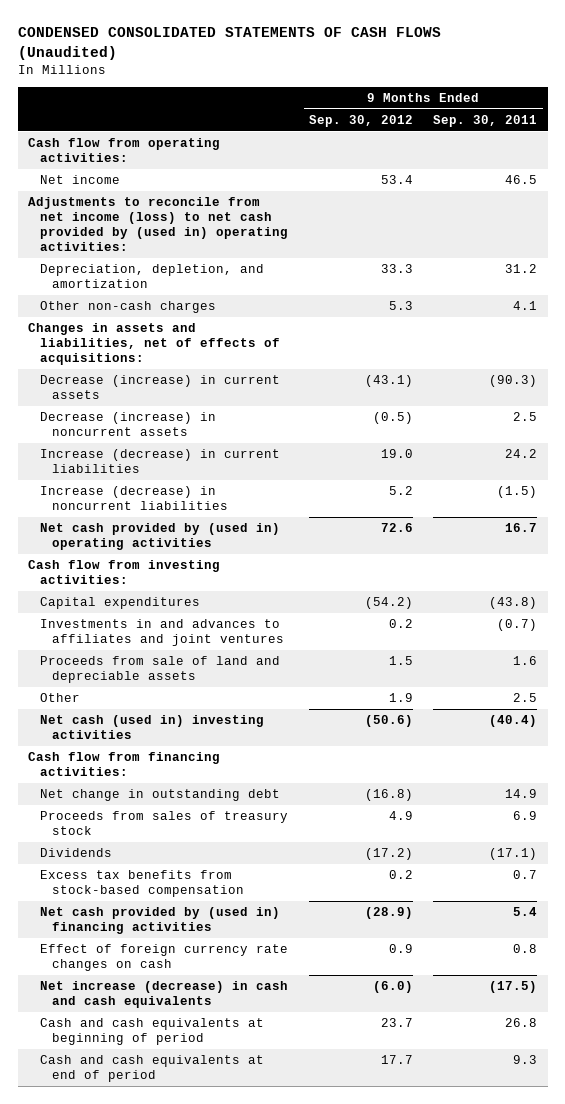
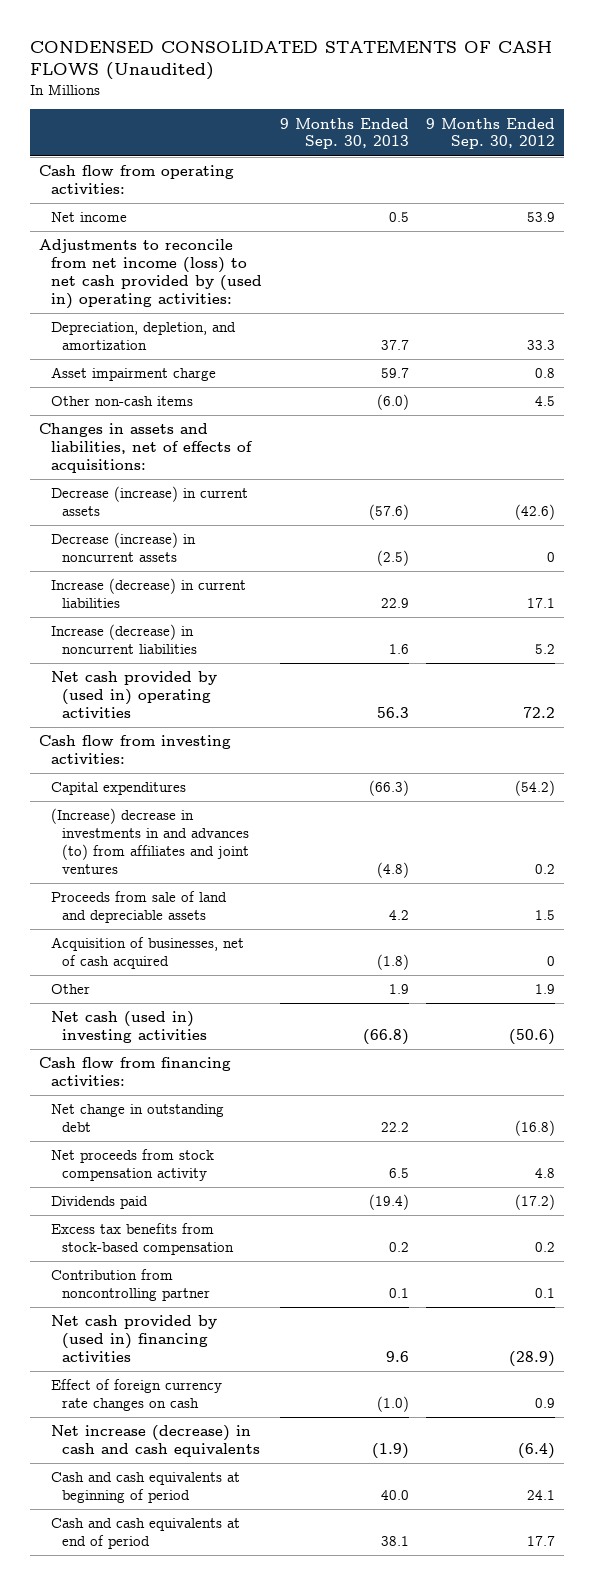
[433,114,538,127] Sep. 30, 2011 -> none
none -> [279,117,409,150] 9 Months Ended Sep. 30, 2013
[380,175,413,185] 53.4 -> [527,212,556,223] 53.9
none -> [50,367,216,382] Asset impairment charge
[40,301,217,314] Other non-cash charges -> [50,396,193,407] Other non-cash items
[388,301,413,311] 5.3 -> [535,396,556,407] 4.5
[364,375,413,388] (43.1) -> [515,504,556,521] (42.6)
[372,412,413,425] (0.5) -> [547,552,556,563] 0
[380,449,413,459] 19.0 -> [527,598,556,609] 17.1
[380,523,413,533] 72.6 -> [523,706,556,718] 72.2
[40,619,285,647] Investments in and advances to affiliates and joint ventures -> [50,808,250,874] (Increase) decrease in investments in and advances (to) from affiliates and joint ventures
none -> [50,937,244,970] Acquisition of businesses, net of cash acquired
[40,811,289,836] Proceeds from sales of treasury stock -> [50,1149,214,1182] Net proceeds from stock compensation activity
[388,811,413,821] 4.9 -> [535,1168,556,1179] 4.8
[40,848,113,858] Dividends -> [50,1196,148,1210] Dividends paid
none -> [50,1269,211,1302] Contribution from noncontrolling partner
[372,981,413,994] (6.0) -> [518,1443,556,1460] (6.4)
[380,1018,413,1028] 23.7 -> [527,1490,556,1501] 24.1

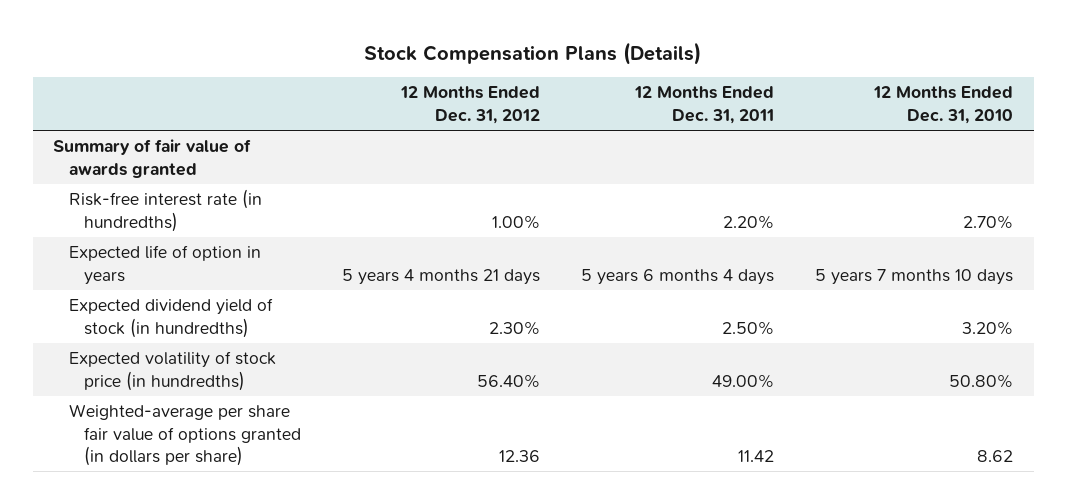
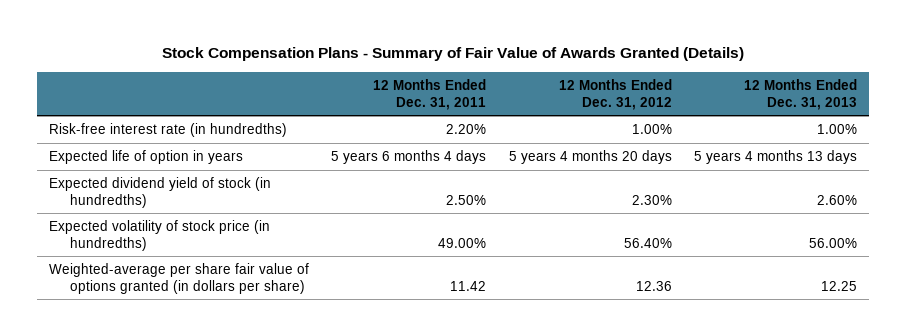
[364,41,702,65] Stock Compensation Plans (Details) -> [162,47,745,62] Stock Compensation Plans - Summary of Fair Value of Awards Granted (Details)
[873,86,1014,124] 12 Months Ended Dec. 31, 2010 -> none
none -> [744,79,858,110] 12 Months Ended Dec. 31, 2013
[53,139,252,178] Summary of fair value of awards granted -> none
[342,268,541,285] 5 years 4 months 21 days -> [508,150,672,165] 5 years 4 months 20 days

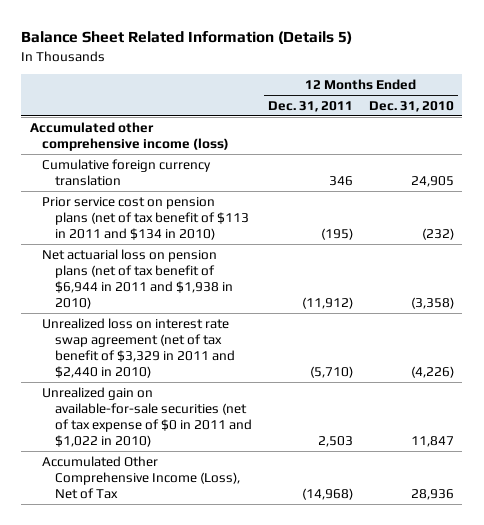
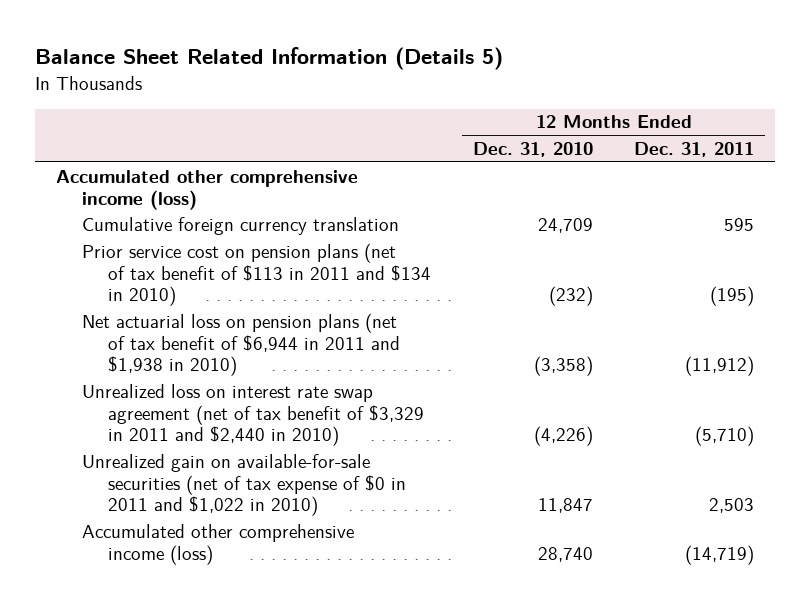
[328,175,353,186] 346 -> [724,217,755,231] 595
[411,175,455,187] 24,905 -> [537,217,593,233] 24,709
[42,455,240,499] Accumulated Other Comprehensive Income (Loss), Net of Tax -> [81,523,354,565] Accumulated other comprehensive income (loss)
[301,487,353,500] (14,968) -> [685,544,755,565] (14,719)
[411,488,455,500] 28,936 -> [537,546,593,562] 28,740

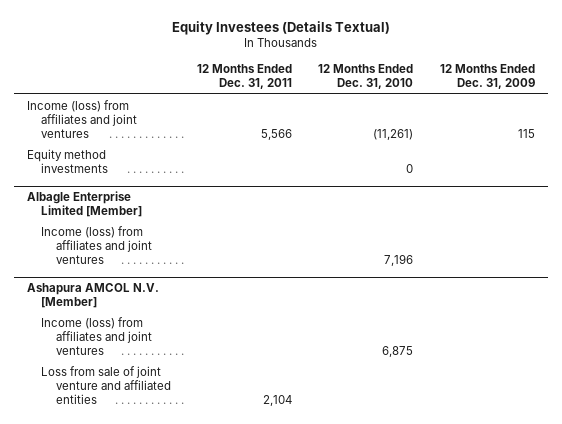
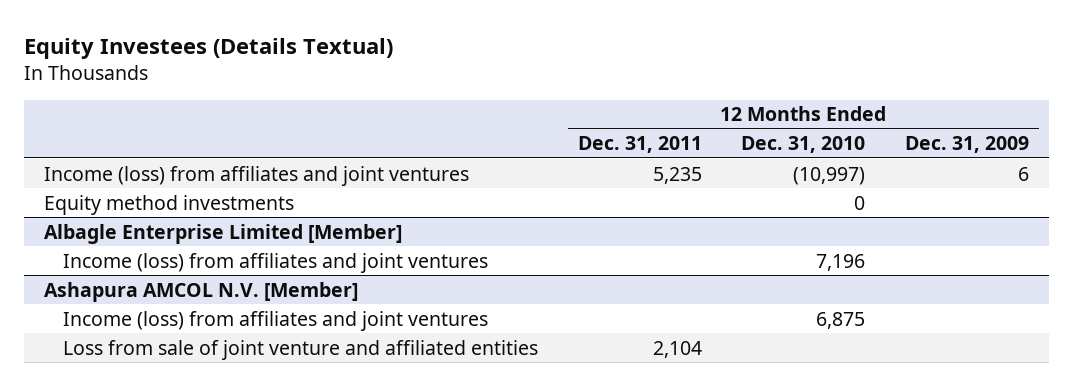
[261,128,293,140] 5,566 -> [652,166,702,184] 5,235
[373,128,414,140] (11,261) -> [793,166,866,185] (10,997)
[517,128,535,138] 115 -> [1017,166,1029,181] 6

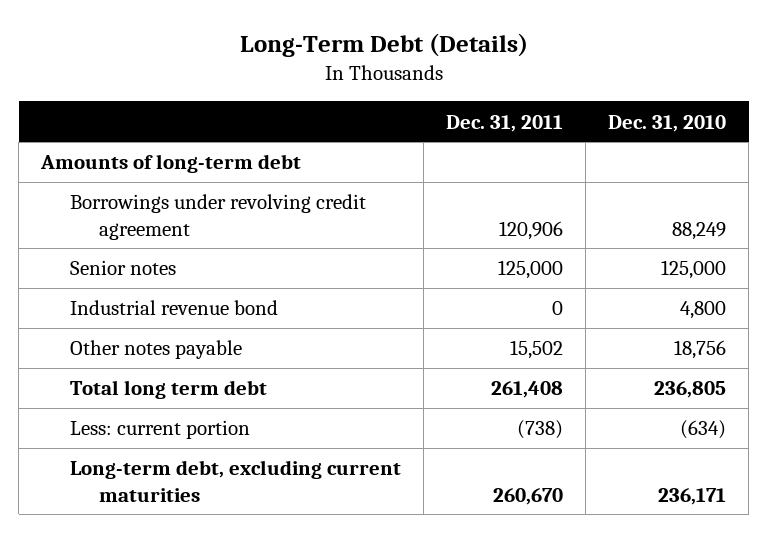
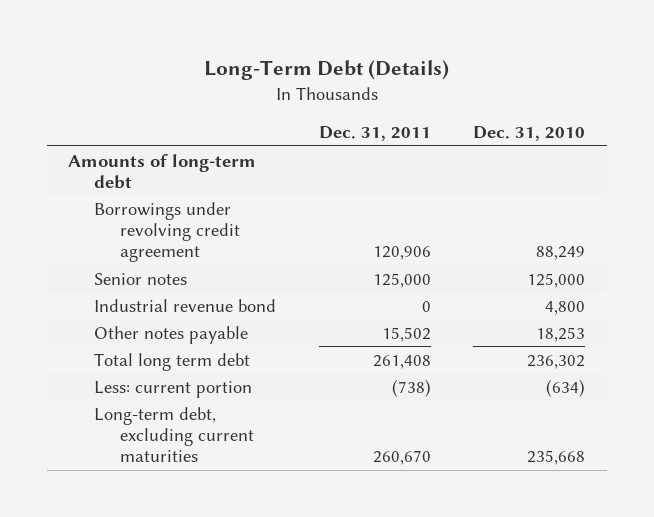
[674,340,727,360] 18,756 -> [536,326,586,342] 18,253
[654,381,727,399] 236,805 -> [527,354,586,369] 236,302
[658,487,727,505] 236,171 -> [527,450,586,466] 235,668

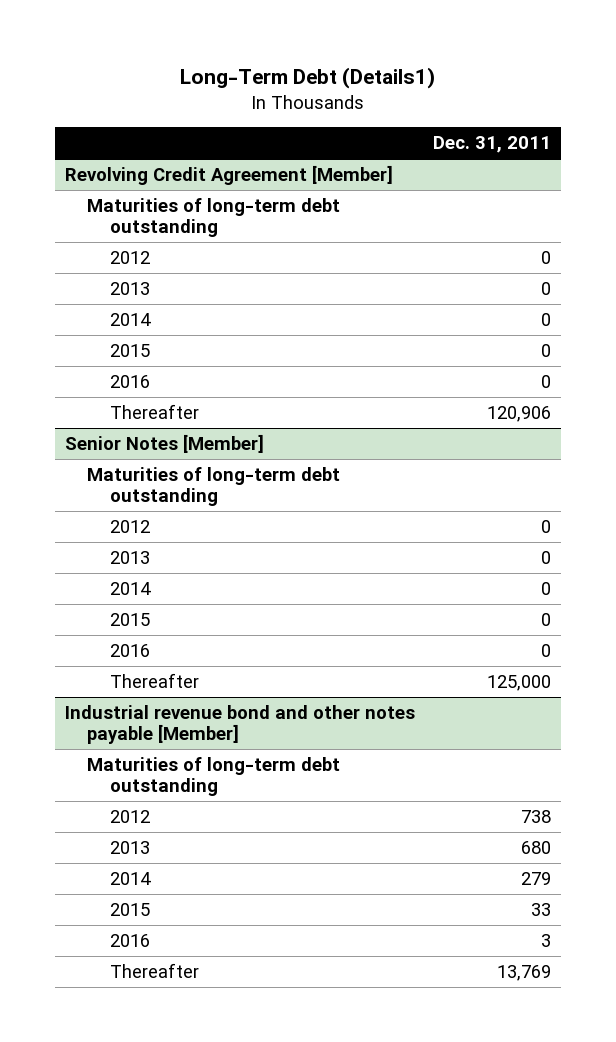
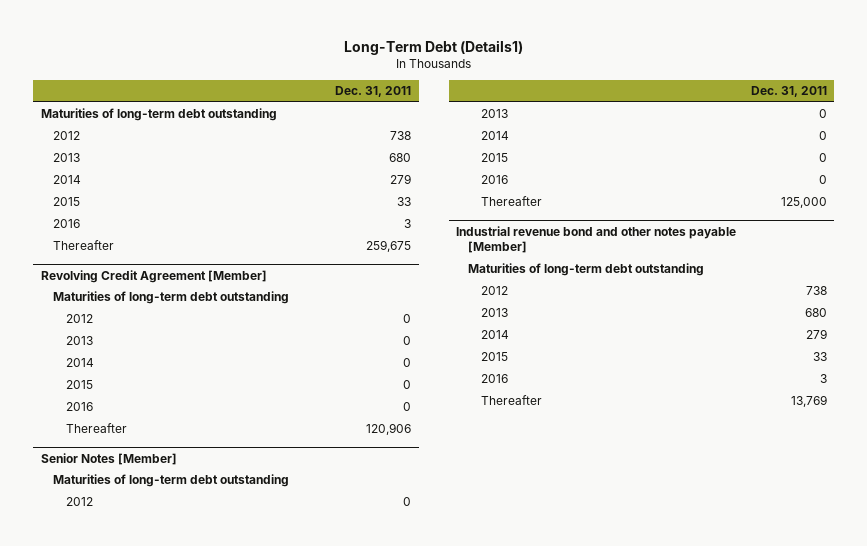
none -> [40,108,277,122] Maturities of long-term debt outstanding
none -> [53,131,81,141] 2012
none -> [53,153,81,163] 2013
none -> [53,175,82,185] 2014
none -> [53,197,81,207] 2015
none -> [53,219,81,229] 2016
none -> [53,240,115,251] Thereafter

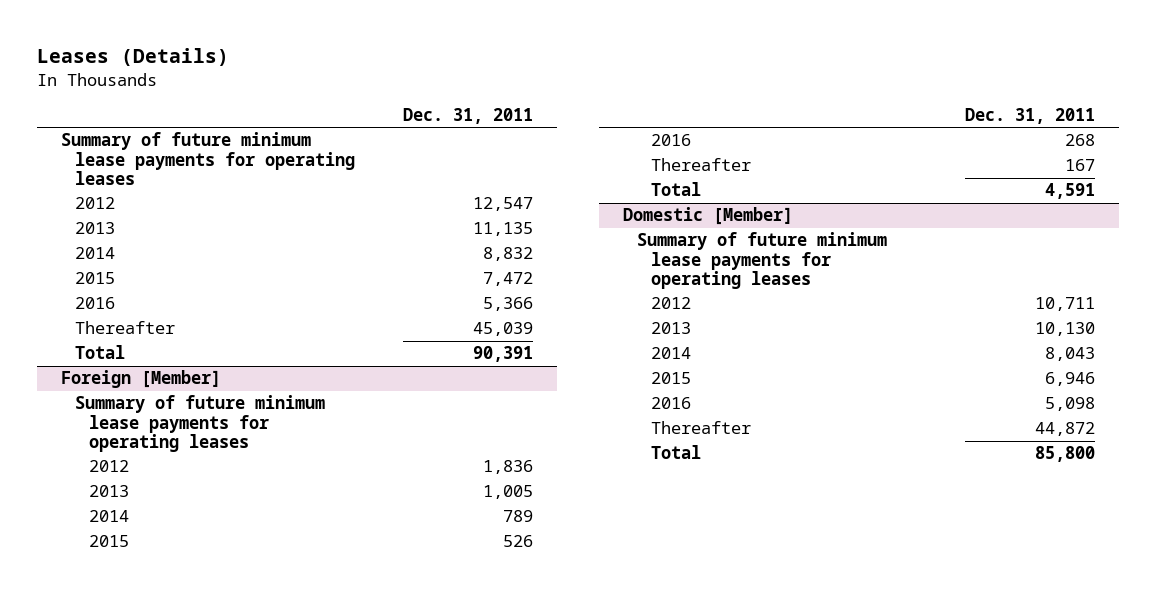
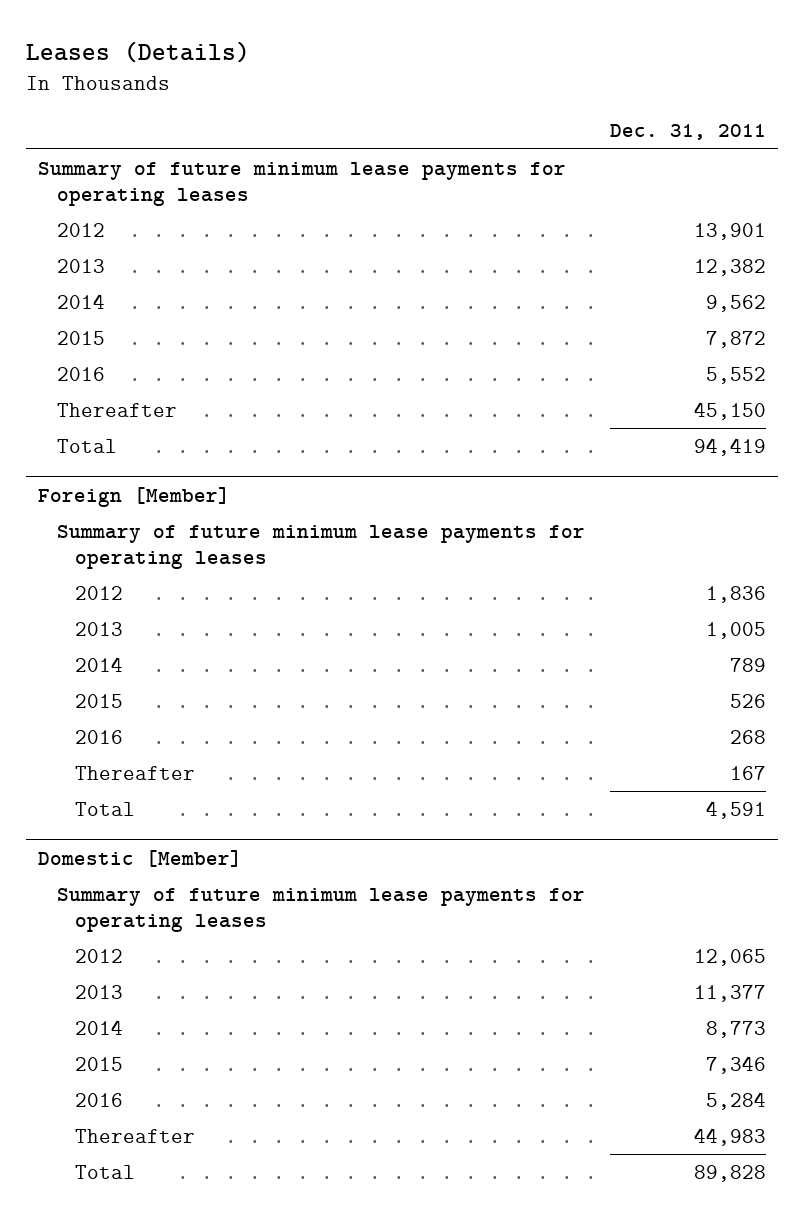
[473,197,534,212] 12,547 -> [693,222,766,240] 13,901
[473,222,534,237] 11,135 -> [693,258,766,276] 12,382
[483,247,534,262] 8,832 -> [705,294,766,312] 9,562
[483,272,534,287] 7,472 -> [705,330,766,348] 7,872
[483,297,534,312] 5,366 -> [705,366,766,384] 5,552
[473,322,534,337] 45,039 -> [693,401,766,420] 45,150
[473,346,534,363] 90,391 -> [693,437,766,456] 94,419
[1034,297,1095,312] 10,711 -> [693,948,766,966] 12,065
[1034,322,1095,337] 10,130 -> [693,984,766,1002] 11,377
[1044,347,1095,362] 8,043 -> [705,1020,766,1038] 8,773
[1044,372,1095,387] 6,946 -> [705,1055,766,1074] 7,346
[1044,397,1095,412] 5,098 -> [705,1091,766,1110] 5,284
[1034,422,1095,437] 44,872 -> [693,1127,766,1146] 44,983
[1034,446,1095,463] 85,800 -> [693,1164,766,1182] 89,828

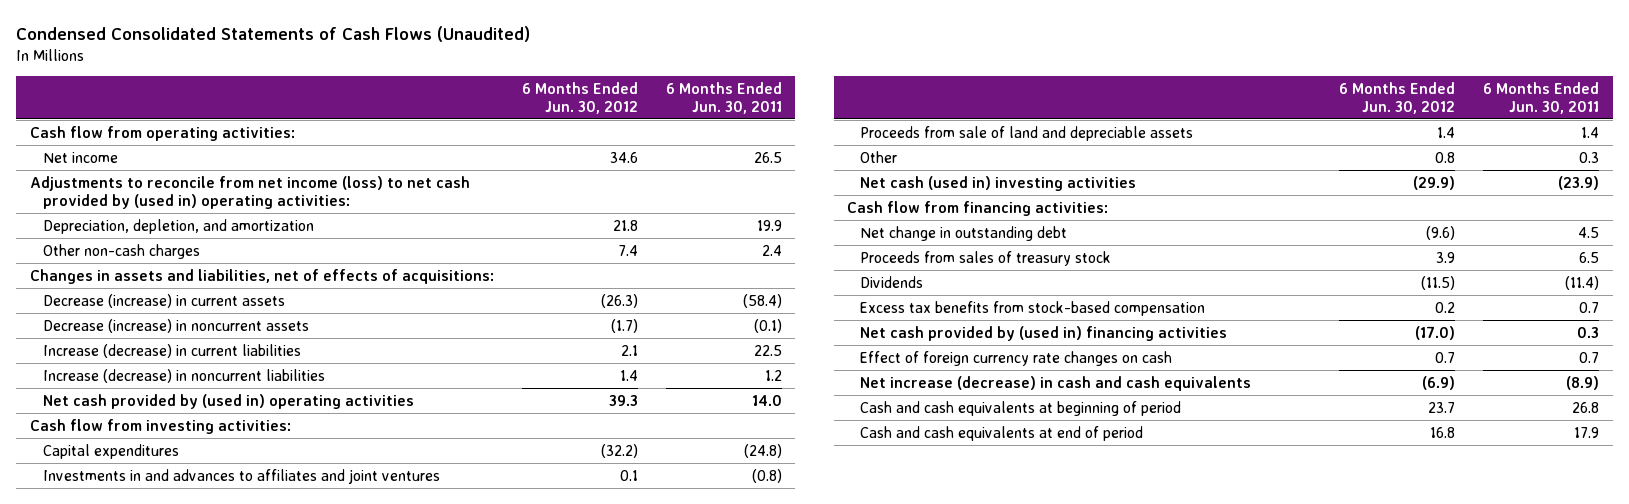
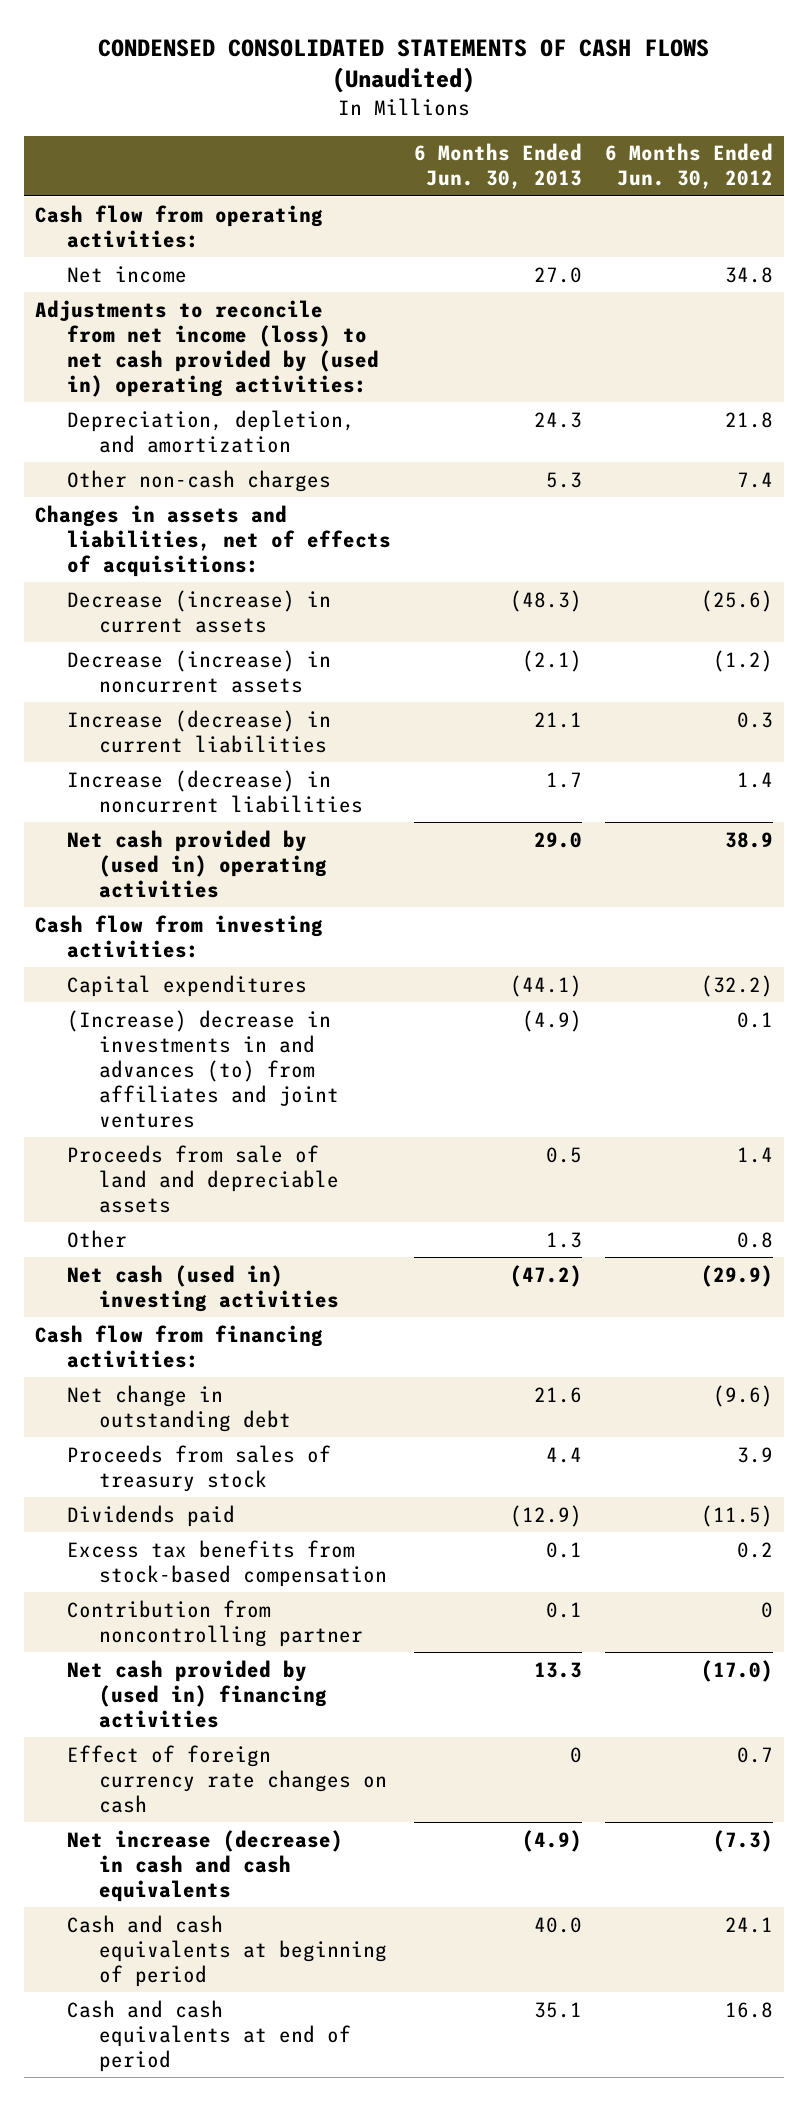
[16,26,531,43] Condensed Consolidated Statements of Cash Flows (Unaudited) -> [97,38,709,94] CONDENSED CONSOLIDATED STATEMENTS OF CASH FLOWS (Unaudited)
[665,81,782,114] 6 Months Ended Jun. 30, 2011 -> none
none -> [413,143,582,190] 6 Months Ended Jun. 30, 2013
[609,151,638,163] 34.6 -> [724,266,773,283] 34.8
[600,293,638,308] (26.3) -> [700,589,773,612] (25.6)
[610,318,638,333] (1.7) -> [712,649,773,672] (1.2)
[620,344,638,356] 2.1 -> [736,711,773,728] 0.3
[608,394,638,406] 39.3 -> [724,831,773,848] 38.9
[42,468,440,484] Investments in and advances to affiliates and joint ventures -> [67,1009,340,1128] (Increase) decrease in investments in and advances (to) from affiliates and joint ventures
[860,275,924,288] Dividends -> [67,1504,236,1527] Dividends paid
none -> [67,1599,364,1647] Contribution from noncontrolling partner
[1422,375,1456,390] (6.9) -> [712,1829,773,1852] (7.3)
[1428,401,1456,413] 23.7 -> [724,1916,773,1933] 24.1

